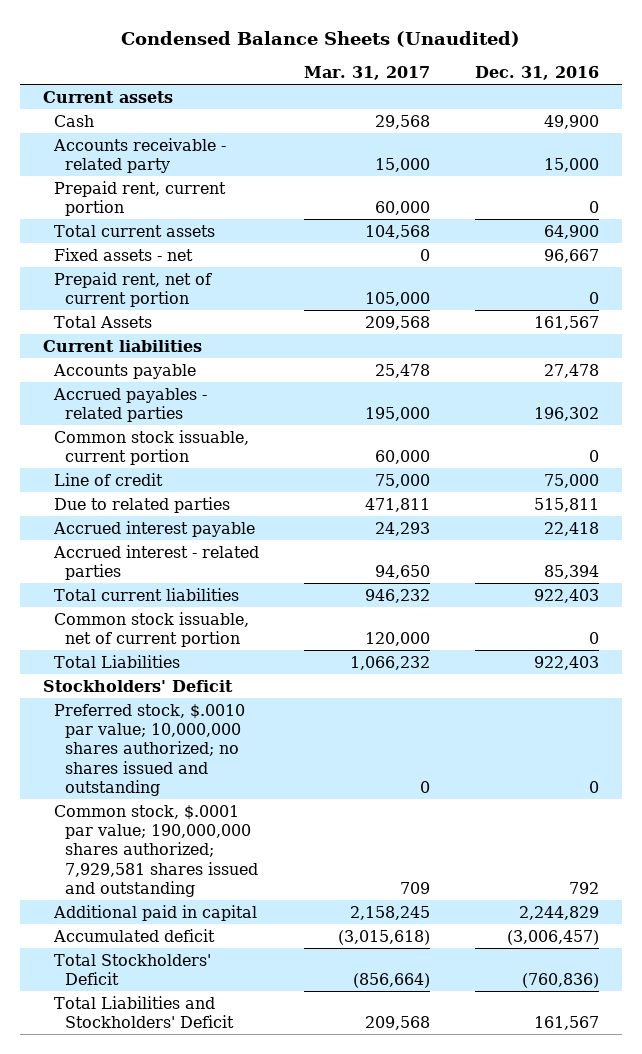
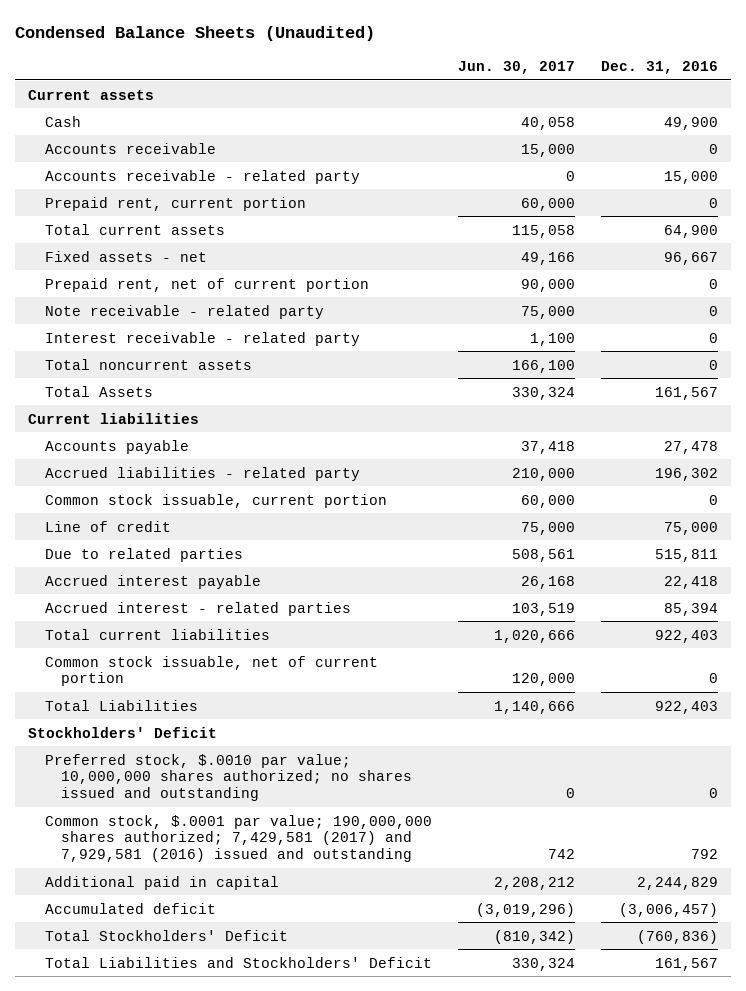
[303,65,430,80] Mar. 31, 2017 -> none
none -> [457,60,575,74] Jun. 30, 2017
none -> [44,142,216,154] Accounts receivable
none -> [44,304,324,319] Note receivable - related party
none -> [44,331,360,346] Interest receivable - related party
none -> [44,358,252,370] Total noncurrent assets
[52,387,207,422] Accrued payables - related parties -> [44,466,360,481] Accrued liabilities - related party
[53,804,258,897] Common stock, $.0001 par value; 190,000,000 shares authorized; 7,929,581 shares issued and outstanding -> [44,814,432,863] Common stock, $.0001 par value; 190,000,000 shares authorized; 7,429,581 (2017) and 7,929,581 (2016) issued and outstanding

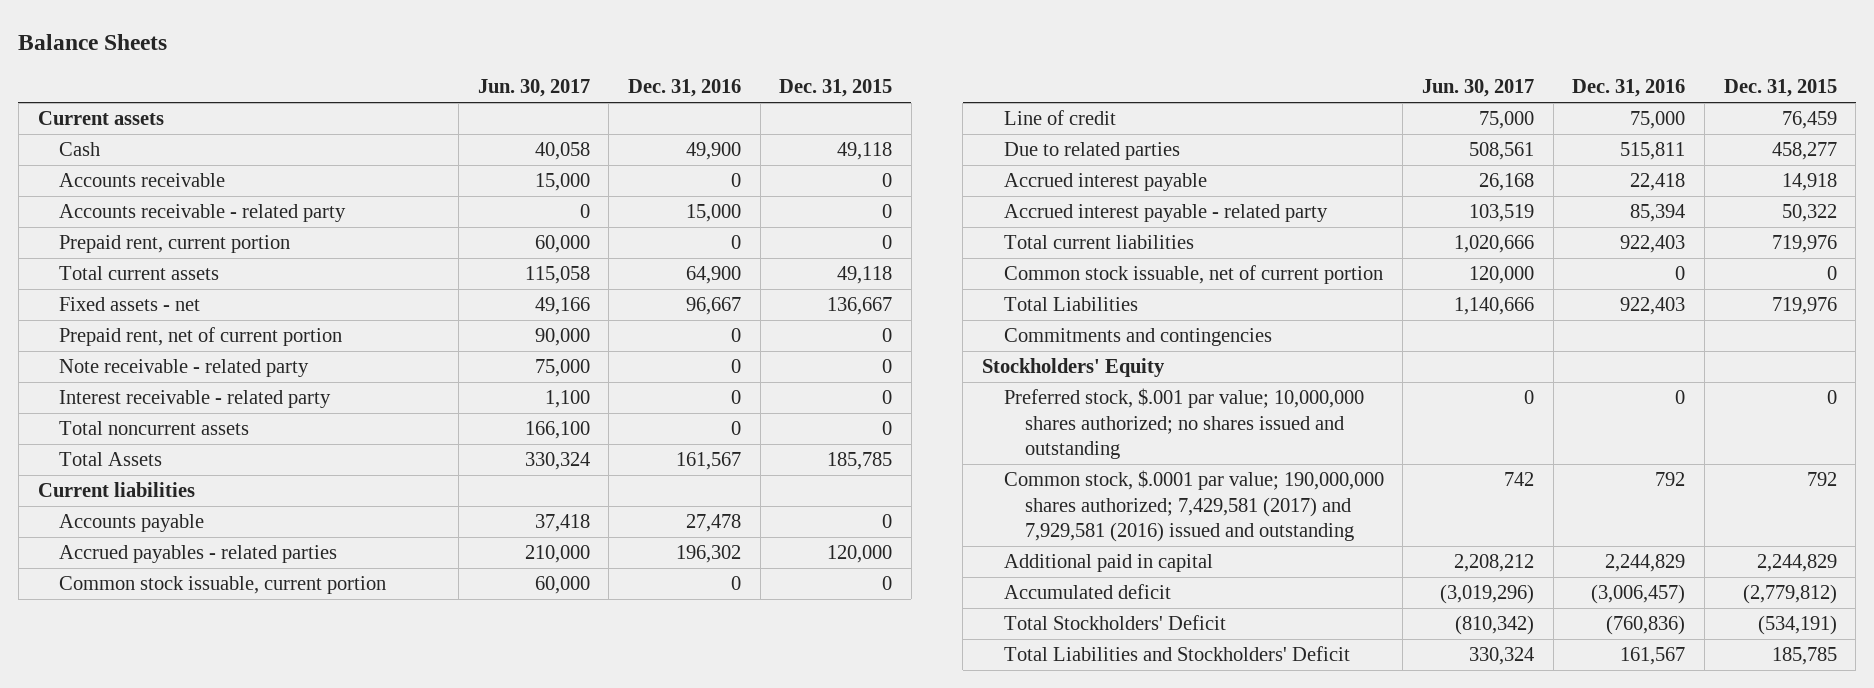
[15,25,376,41] Condensed Balance Sheets (Unaudited) -> [18,34,168,51] Balance Sheets
none -> [779,79,893,98] Dec. 31, 2015
[44,466,360,481] Accrued liabilities - related party -> [59,545,338,564] Accrued payables - related parties
[44,601,351,616] Accrued interest - related parties -> [1003,204,1328,223] Accrued interest payable - related party
none -> [1003,328,1272,347] Commitments and contingencies
[28,726,218,738] Stockholders' Deficit -> [982,358,1166,378] Stockholders' Equity
[44,753,413,802] Preferred stock, $.0010 par value; 10,000,000 shares authorized; no shares issued and outstanding -> [1003,388,1364,459] Preferred stock, $.001 par value; 10,000,000 shares authorized; no shares issued and outstanding

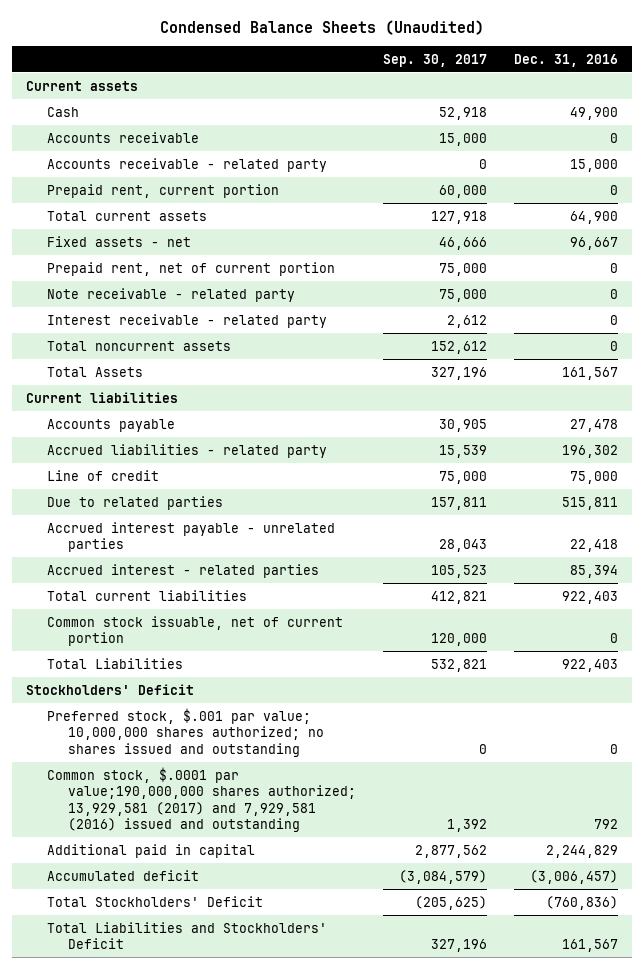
[18,34,168,51] Balance Sheets -> [160,19,485,35] Condensed Balance Sheets (Unaudited)
[477,79,590,98] Jun. 30, 2017 -> none
[779,79,893,98] Dec. 31, 2015 -> none
none -> [382,53,487,67] Sep. 30, 2017
[59,576,387,595] Common stock issuable, current portion -> none
[59,545,338,564] Accrued payables - related parties -> [46,443,327,458] Accrued liabilities - related party
[1003,173,1207,192] Accrued interest payable -> [46,521,335,553] Accrued interest payable - unrelated parties
[1003,204,1328,223] Accrued interest payable - related party -> [46,563,319,578] Accrued interest - related parties
[1003,328,1272,347] Commitments and contingencies -> none
[982,358,1166,378] Stockholders' Equity -> [25,683,194,695] Stockholders' Deficit
[1003,470,1384,542] Common stock, $.0001 par value; 190,000,000 shares authorized; 7,429,581 (2017) and 7,929,581 (2016) issued and outstanding -> [46,766,356,833] Common stock, $.0001 par value;190,000,000 shares authorized; 13,929,581 (2017) and 7,929,581 (2016) issued and outstanding

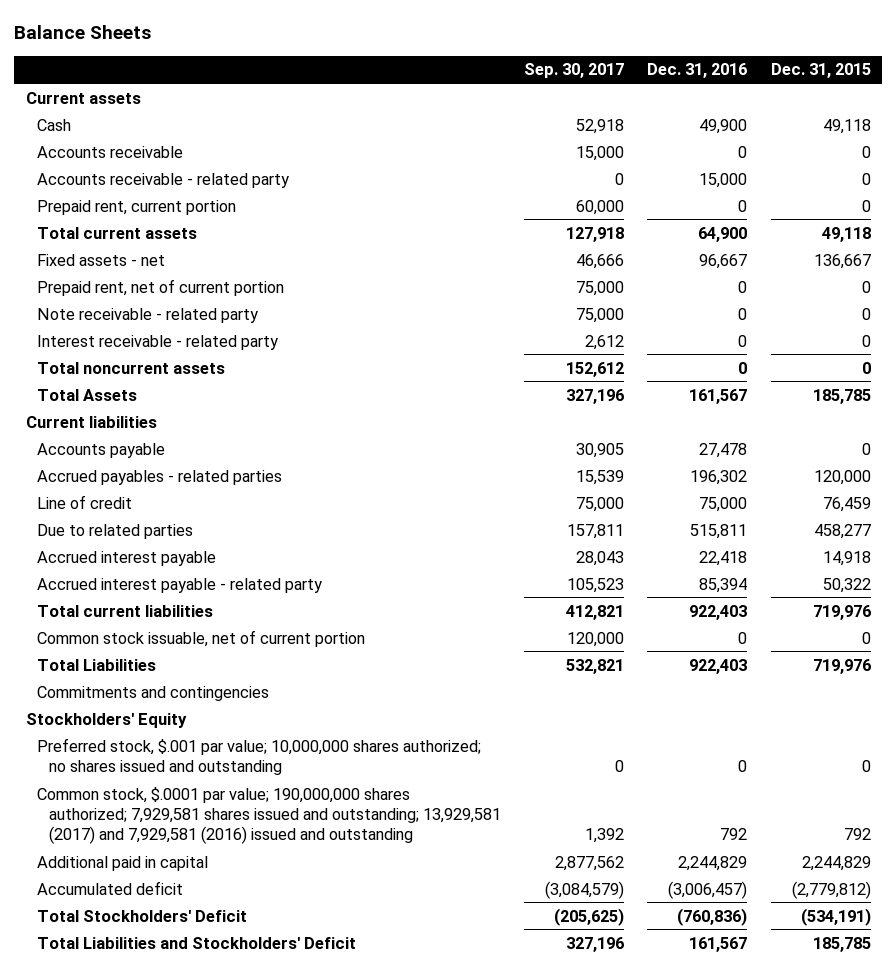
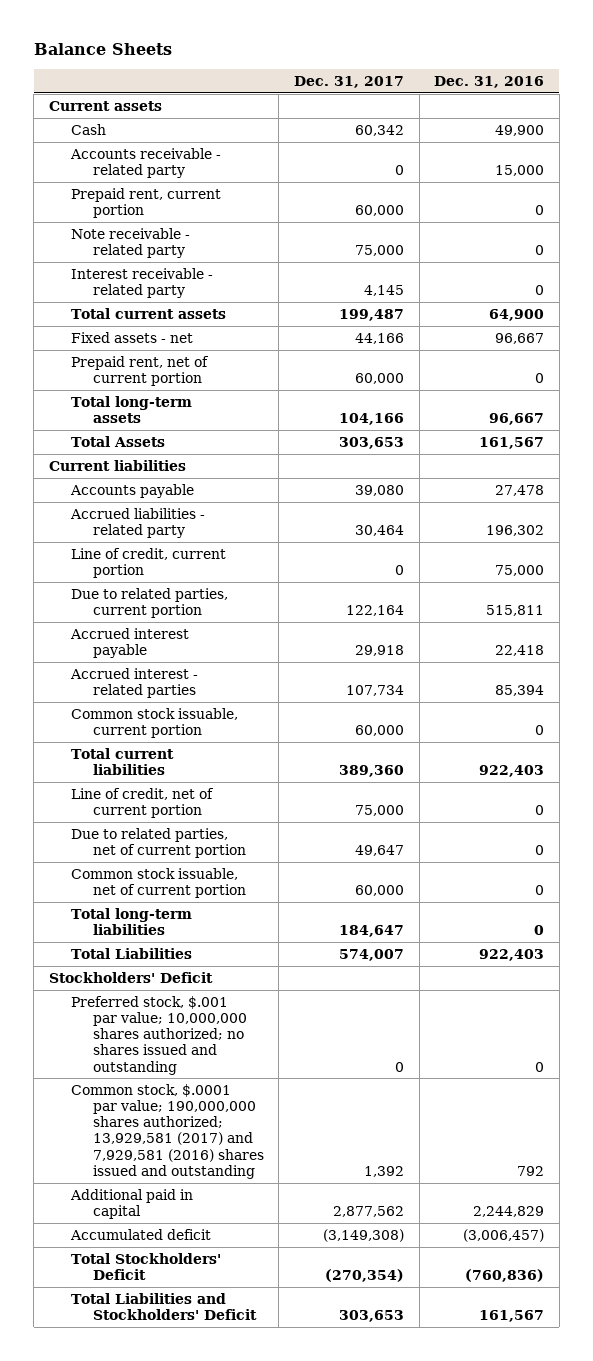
[523,63,624,79] Sep. 30, 2017 -> none
[770,63,871,79] Dec. 31, 2015 -> none
none -> [294,76,405,89] Dec. 31, 2017
[37,145,184,158] Accounts receivable -> none
[37,307,259,323] Note receivable - related party -> [70,228,190,259] Note receivable - related party
[37,334,279,350] Interest receivable - related party -> [70,268,213,299] Interest receivable - related party
[37,361,226,374] Total noncurrent assets -> [70,396,192,424] Total long-term assets
[738,361,748,374] 0 -> [489,413,545,426] 96,667
[37,469,283,485] Accrued payables - related parties -> [69,508,205,539] Accrued liabilities - related party
[37,494,133,509] Line of credit -> [70,548,226,579] Line of credit, current portion
[37,523,194,539] Due to related parties -> [70,588,228,619] Due to related parties, current portion
[37,577,323,593] Accrued interest payable - related party -> [69,668,198,699] Accrued interest - related parties
none -> [70,708,238,739] Common stock issuable, current portion
none -> [70,788,214,819] Line of credit, net of current portion
none -> [70,828,246,859] Due to related parties, net of current portion
none -> [70,908,192,936] Total long-term liabilities
[37,685,270,701] Commitments and contingencies -> none
[25,712,187,728] Stockholders' Equity -> [48,972,213,984] Stockholders' Deficit
[37,786,501,845] Common stock, $.0001 par value; 190,000,000 shares authorized; 7,929,581 shares issued and outstanding; 13,929,581 (2017) and 7,929,581 (2016) issued and outstanding -> [70,1084,264,1179] Common stock, $.0001 par value; 190,000,000 shares authorized; 13,929,581 (2017) and 7,929,581 (2016) shares issued and outstanding

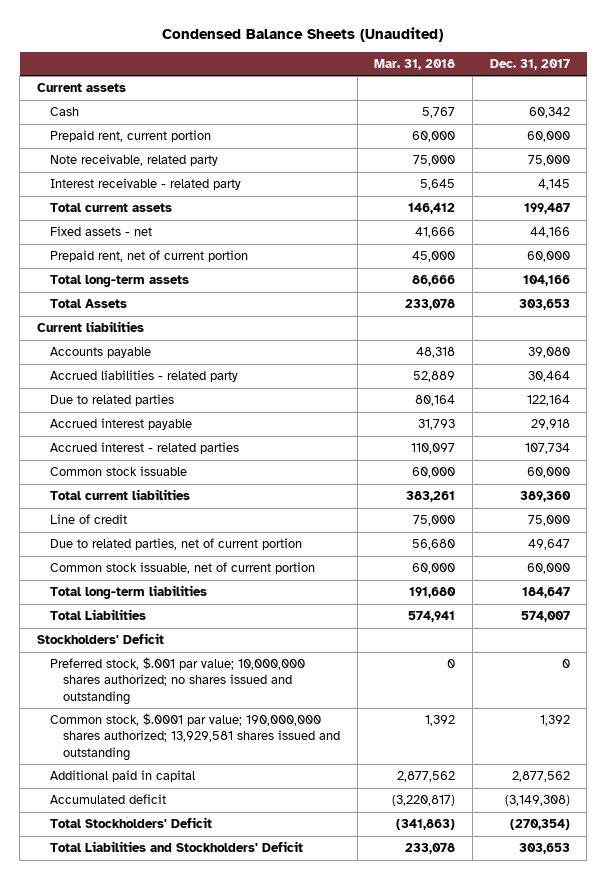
[33,43,172,56] Balance Sheets -> [162,27,444,43] Condensed Balance Sheets (Unaudited)
[434,76,545,89] Dec. 31, 2016 -> none
none -> [374,58,456,70] Mar. 31, 2018
[69,148,221,179] Accounts receivable - related party -> none
[70,228,190,259] Note receivable - related party -> [49,154,218,167] Note receivable, related party
[70,548,226,579] Line of credit, current portion -> none
[70,588,228,619] Due to related parties, current portion -> [49,394,174,407] Due to related parties
[70,708,238,739] Common stock issuable, current portion -> [49,466,187,477] Common stock issuable
[70,788,214,819] Line of credit, net of current portion -> [49,514,127,525] Line of credit
[70,1084,264,1179] Common stock, $.0001 par value; 190,000,000 shares authorized; 13,929,581 (2017) and 7,929,581 (2016) shares issued and outstanding -> [49,713,340,761] Common stock, $.0001 par value; 190,000,000 shares authorized; 13,929,581 shares issued and outstanding

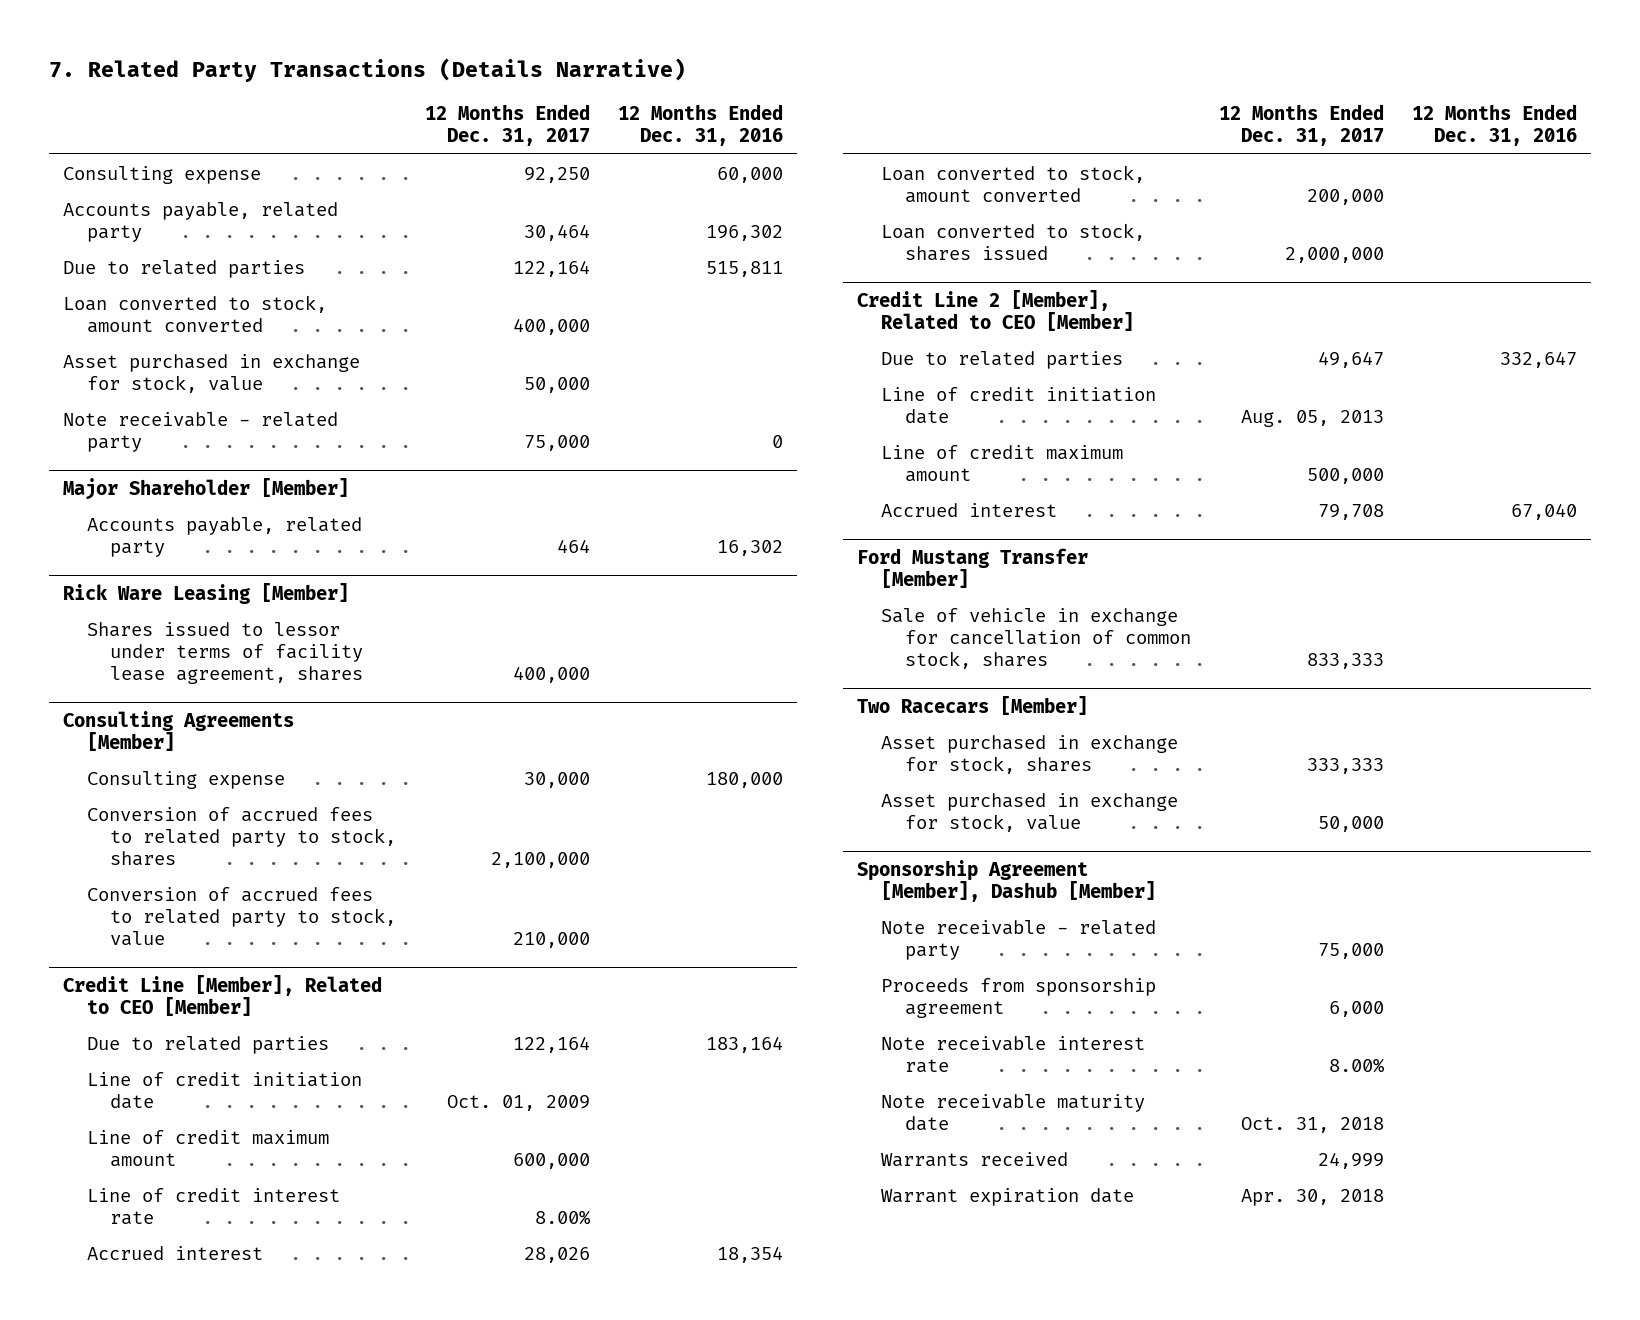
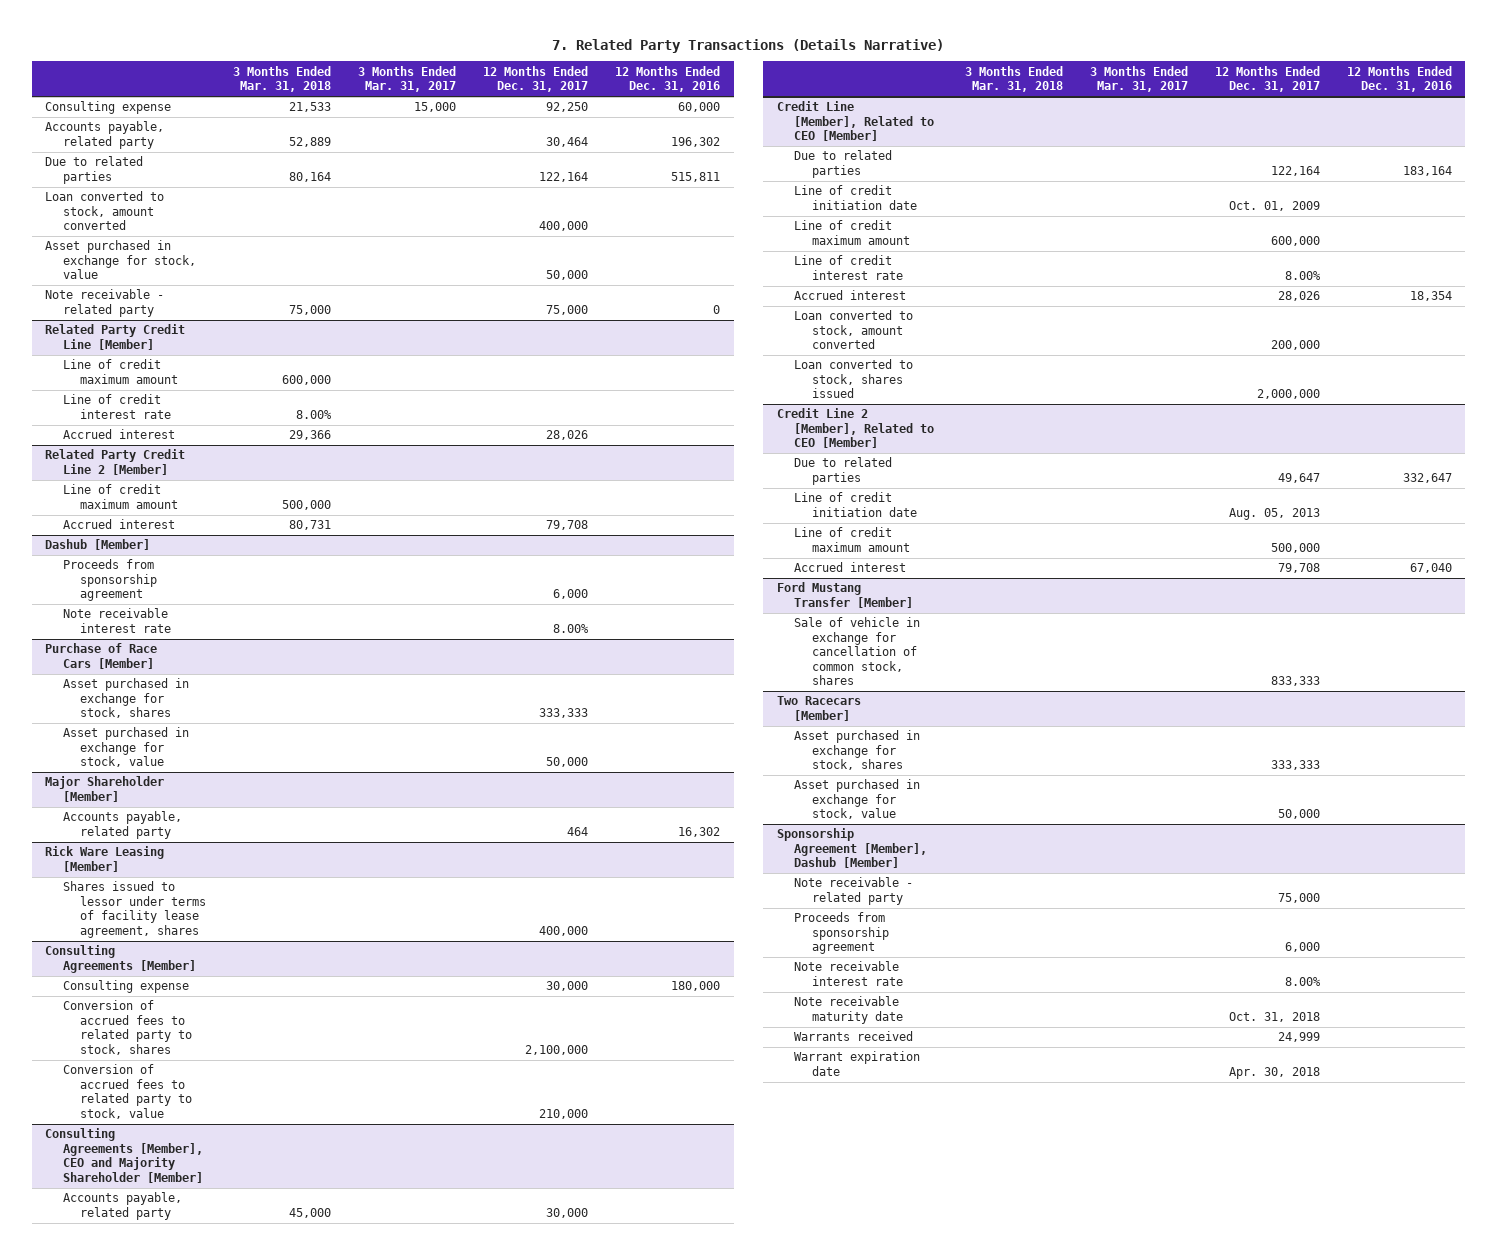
none -> [233,65,332,93] 3 Months Ended Mar. 31, 2018
none -> [358,65,457,93] 3 Months Ended Mar. 31, 2017
none -> [45,324,186,350] Related Party Credit Line [Member]
none -> [62,359,179,384] Line of credit maximum amount
none -> [62,394,172,419] Line of credit interest rate
none -> [62,429,175,440] Accrued interest
none -> [45,449,186,475] Related Party Credit Line 2 [Member]
none -> [62,484,179,509] Line of credit maximum amount
none -> [62,519,175,530] Accrued interest
none -> [45,539,151,551] Dashub [Member]
none -> [62,559,158,602] Proceeds from sponsorship agreement
none -> [62,608,172,633] Note receivable interest rate
none -> [45,643,158,669] Purchase of Race Cars [Member]
none -> [62,678,189,719] Asset purchased in exchange for stock, shares
none -> [62,727,189,768] Asset purchased in exchange for stock, value
none -> [45,1128,203,1183] Consulting Agreements [Member], CEO and Majority Shareholder [Member]
none -> [62,1192,182,1220] Accounts payable, related party

